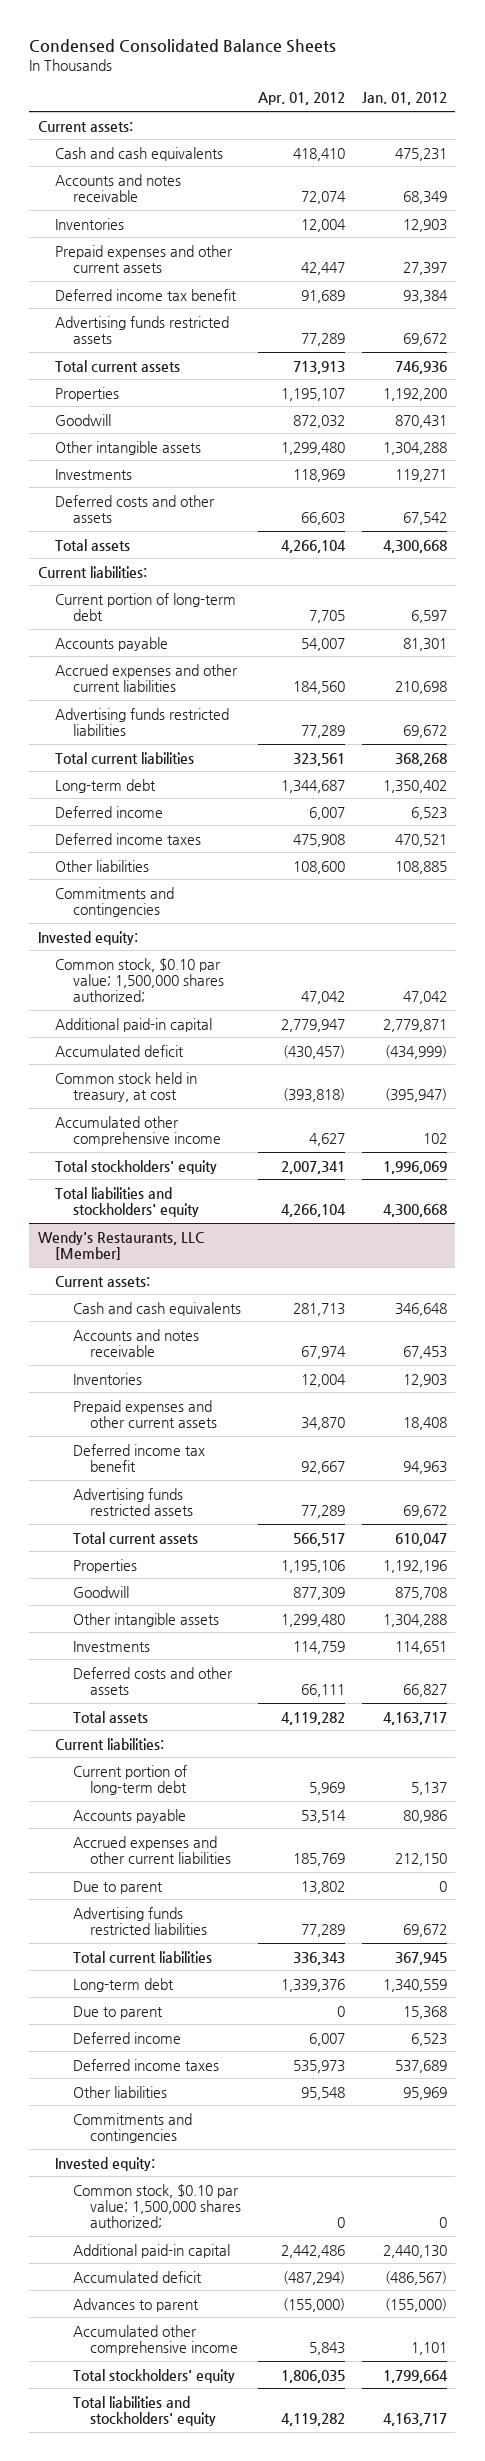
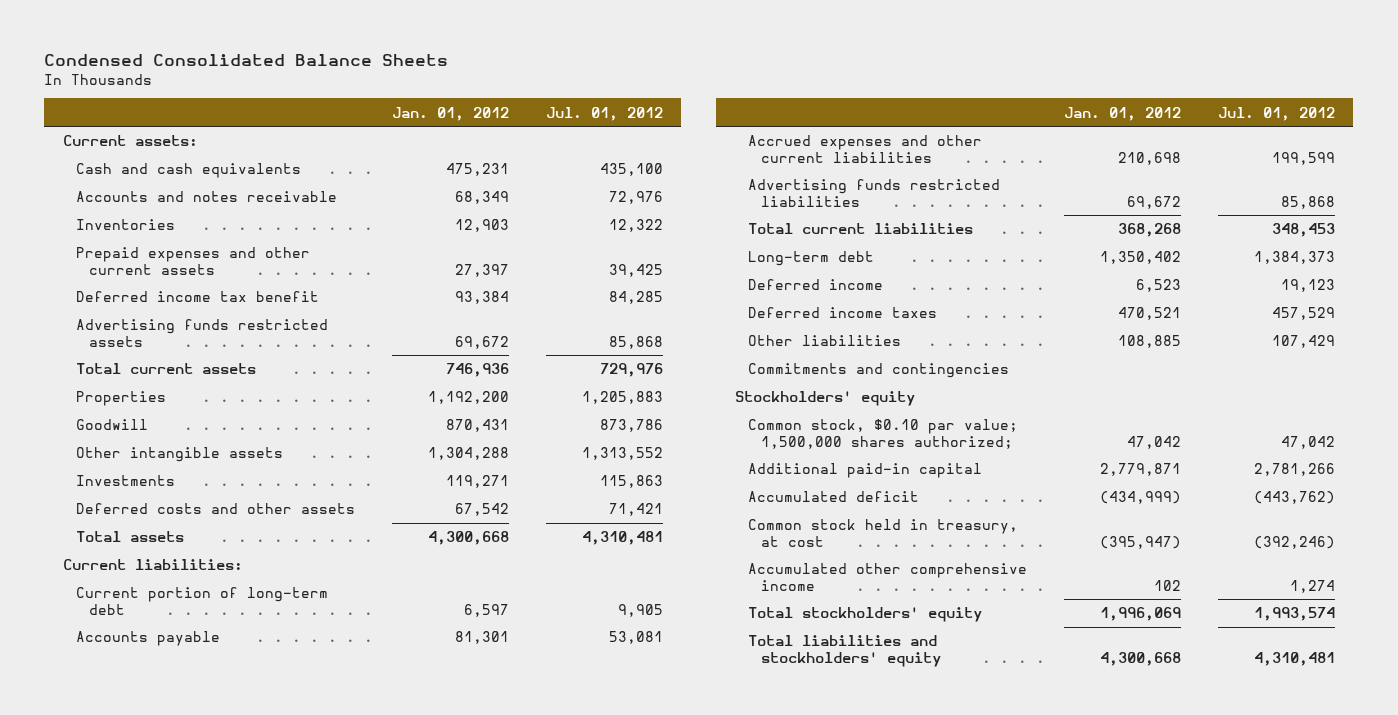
[258,92,346,106] Apr. 01, 2012 -> none
none -> [545,106,663,121] Jul. 01, 2012
[37,930,138,945] Invested equity: -> [734,391,915,407] Stockholders' equity
[37,1230,204,1260] Wendy's Restaurants, LLC [Member] -> none
[55,1275,151,1287] Current assets: -> none
[72,1301,241,1316] Cash and cash equivalents -> none
[72,1328,199,1357] Accounts and notes receivable -> none
[72,1372,142,1385] Inventories -> none
[72,1399,218,1428] Prepaid expenses and other current assets -> none
[72,1443,205,1472] Deferred income tax benefit -> none
[72,1487,194,1516] Advertising funds restricted assets -> none
[72,1531,198,1544] Total current assets -> none
[72,1558,137,1573] Properties -> none
[72,1585,129,1598] Goodwill -> none
[72,1612,219,1627] Other intangible assets -> none
[72,1640,150,1652] Investments -> none
[72,1666,233,1695] Deferred costs and other assets -> none
[72,1710,148,1723] Total assets -> none
[55,1737,165,1750] Current liabilities: -> none
[72,1764,188,1795] Current portion of long-term debt -> none
[72,1808,186,1823] Accounts payable -> none
[72,1835,232,1864] Accrued expenses and other current liabilities -> none
[72,1880,163,1894] Due to parent -> none
[72,1906,208,1935] Advertising funds restricted liabilities -> none
[72,1950,212,1963] Total current liabilities -> none
[72,1977,174,1992] Long-term debt -> none
[72,2005,163,2019] Due to parent -> none
[72,2031,181,2044] Deferred income -> none
[72,2058,219,2071] Deferred income taxes -> none
[72,2085,167,2098] Other liabilities -> none
[72,2112,192,2143] Commitments and contingencies -> none
[55,2156,156,2171] Invested equity: -> none
[72,2183,242,2229] Common stock, $0.10 par value; 1,500,000 shares authorized; -> none
[72,2243,230,2258] Additional paid-in capital -> none
[72,2270,202,2283] Accumulated deficit -> none
[72,2297,199,2312] Advances to parent -> none
[72,2324,239,2355] Accumulated other comprehensive income -> none
[72,2368,235,2383] Total stockholders' equity -> none
[72,2395,217,2426] Total liabilities and stockholders' equity -> none

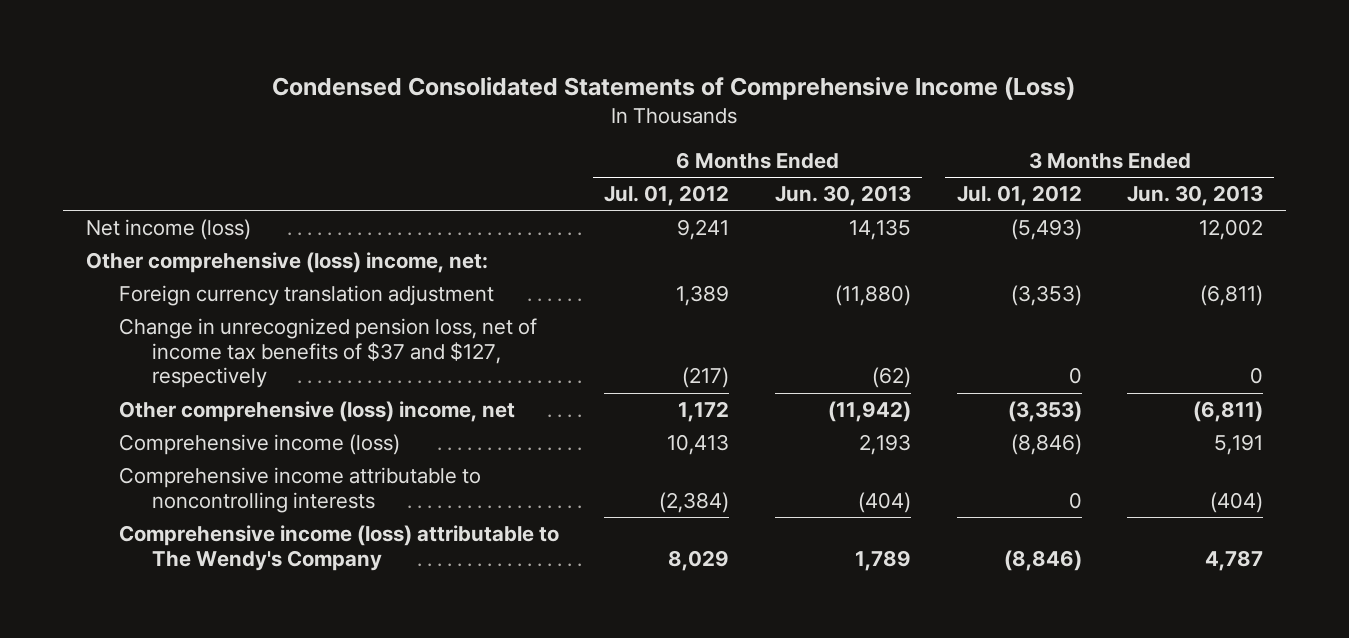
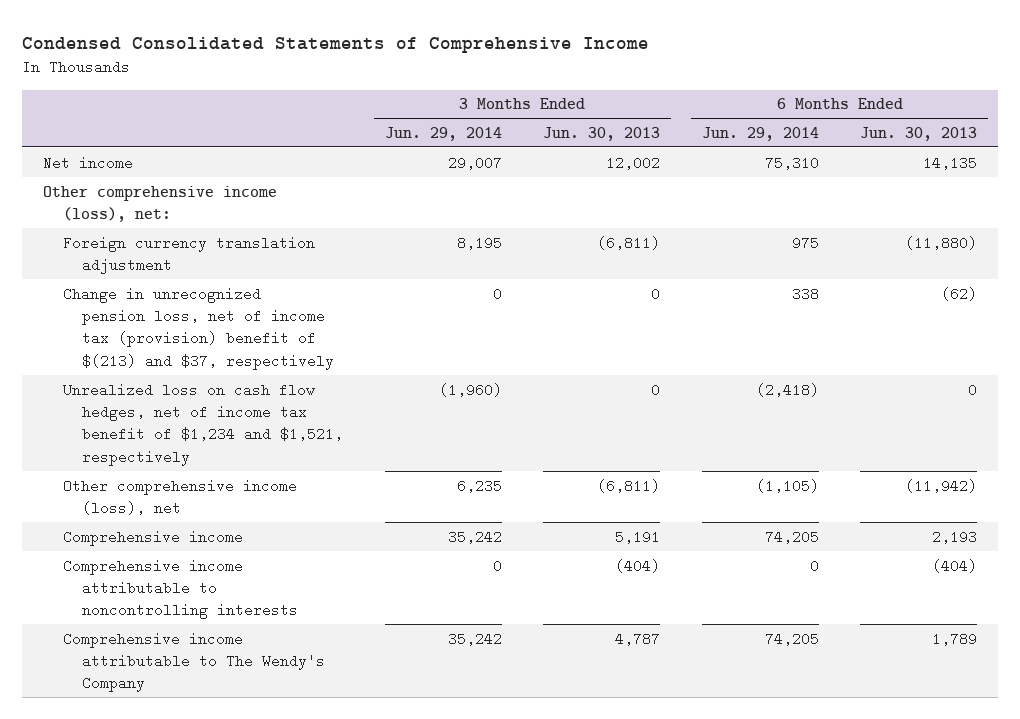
[272,77,1076,101] Condensed Consolidated Statements of Comprehensive Income (Loss) -> [22,37,650,54] Condensed Consolidated Statements of Comprehensive Income
[604,184,730,206] Jul. 01, 2012 -> none
[956,184,1082,206] Jul. 01, 2012 -> none
none -> [384,126,502,141] Jun. 29, 2014
none -> [701,126,819,141] Jun. 29, 2014
[85,218,251,240] Net income (loss) -> [43,155,134,170] Net income
[85,251,488,273] Other comprehensive (loss) income, net: -> [43,185,278,222] Other comprehensive income (loss), net:
[118,317,537,389] Change in unrecognized pension loss, net of income tax benefits of $37 and $127, respectively -> [62,286,335,370] Change in unrecognized pension loss, net of income tax (provision) benefit of $(213) and $37, respectively
none -> [62,382,344,466] Unrealized loss on cash flow hedges, net of income tax benefit of $1,234 and $1,521, respectively
[118,400,515,422] Other comprehensive (loss) income, net -> [62,478,297,515] Other comprehensive income (loss), net
[118,433,400,455] Comprehensive income (loss) -> [62,529,243,546] Comprehensive income
[118,524,559,571] Comprehensive income (loss) attributable to The Wendy's Company -> [62,631,326,693] Comprehensive income attributable to The Wendy's Company

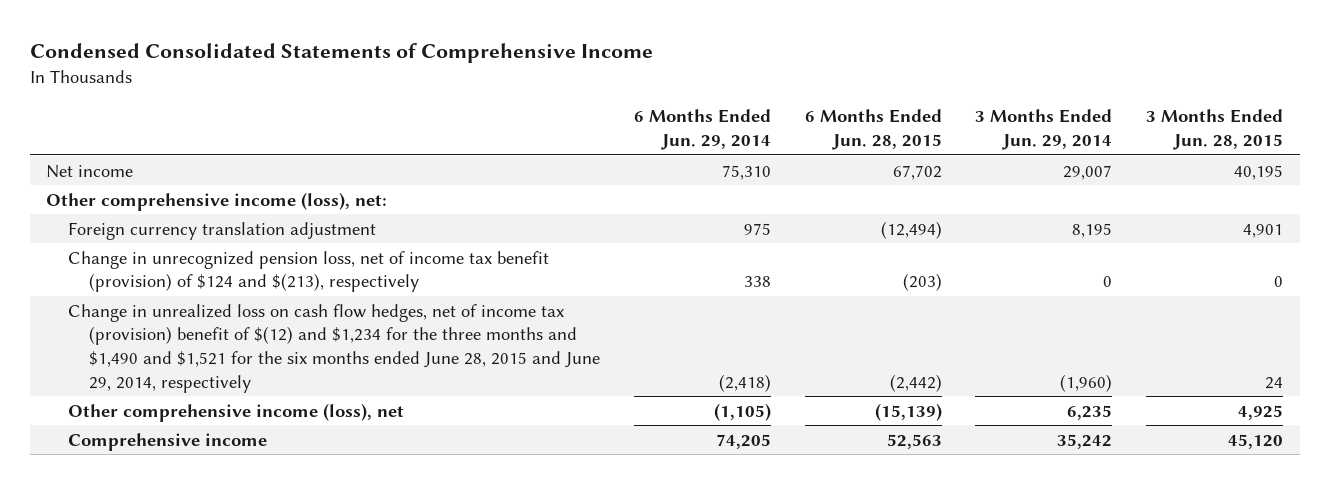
[543,126,661,141] Jun. 30, 2013 -> none
[860,126,978,141] Jun. 30, 2013 -> none
none -> [804,109,942,151] 6 Months Ended Jun. 28, 2015
none -> [1146,109,1284,151] 3 Months Ended Jun. 28, 2015
[62,286,335,370] Change in unrecognized pension loss, net of income tax (provision) benefit of $(213) and $37, respectively -> [67,250,549,293] Change in unrecognized pension loss, net of income tax benefit (provision) of $124 and $(213), respectively
[62,382,344,466] Unrealized loss on cash flow hedges, net of income tax benefit of $1,234 and $1,521, respectively -> [67,303,601,393] Change in unrealized loss on cash flow hedges, net of income tax (provision) benefit of $(12) and $1,234 for the three months and $1,490 and $1,521 for the six months ended June 28, 2015 and June 29, 2014, respectively
[62,558,299,620] Comprehensive income attributable to noncontrolling interests -> none
[62,631,326,693] Comprehensive income attributable to The Wendy's Company -> none

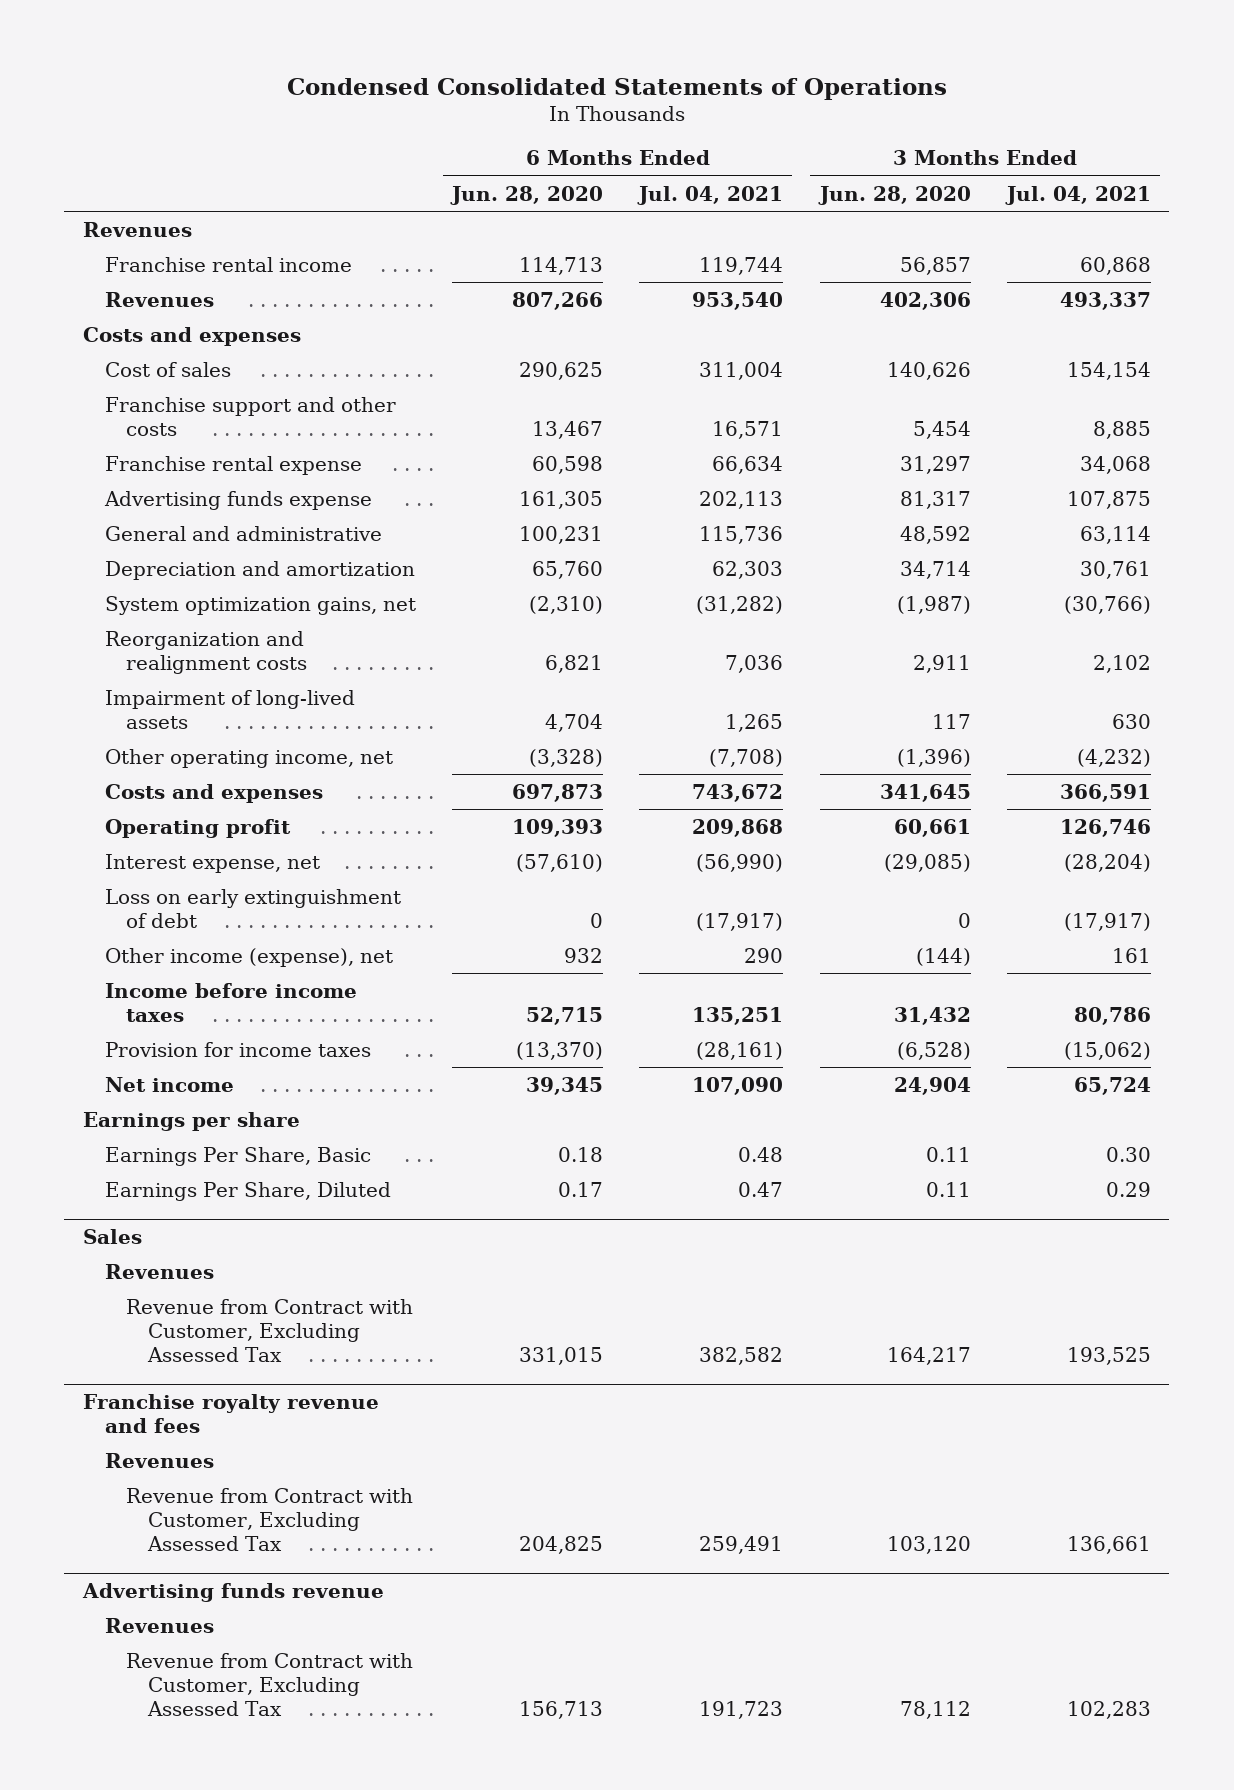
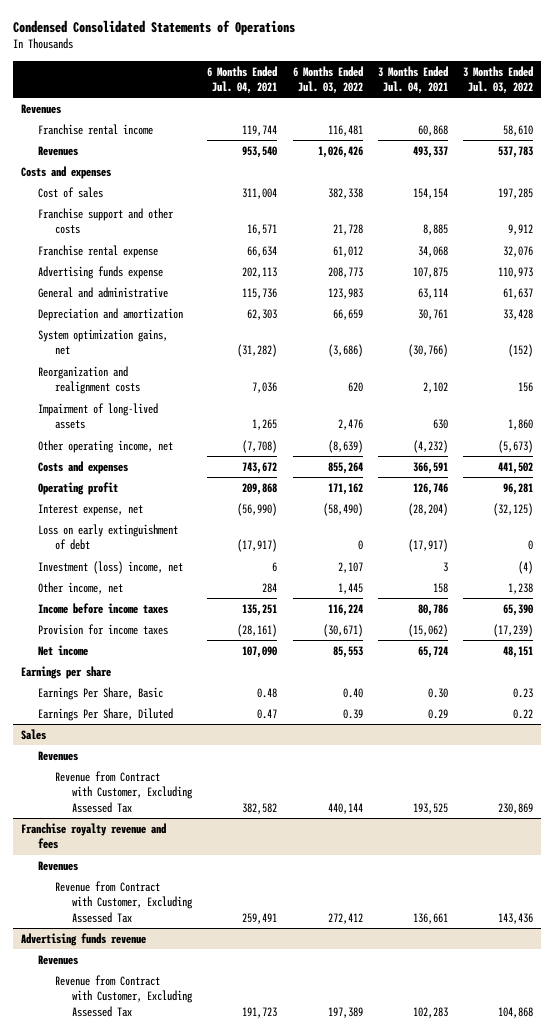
[449,185,603,205] Jun. 28, 2020 -> none
[817,185,971,205] Jun. 28, 2020 -> none
none -> [292,65,363,94] 6 Months Ended Jul. 03, 2022
none -> [463,65,534,94] 3 Months Ended Jul. 03, 2022
none -> [37,560,183,574] Investment (loss) income, net
[104,947,393,967] Other income (expense), net -> [37,581,123,594] Other income, net
[744,947,784,963] 290 -> [262,582,278,593] 284
[1111,947,1151,963] 161 -> [432,582,448,593] 158

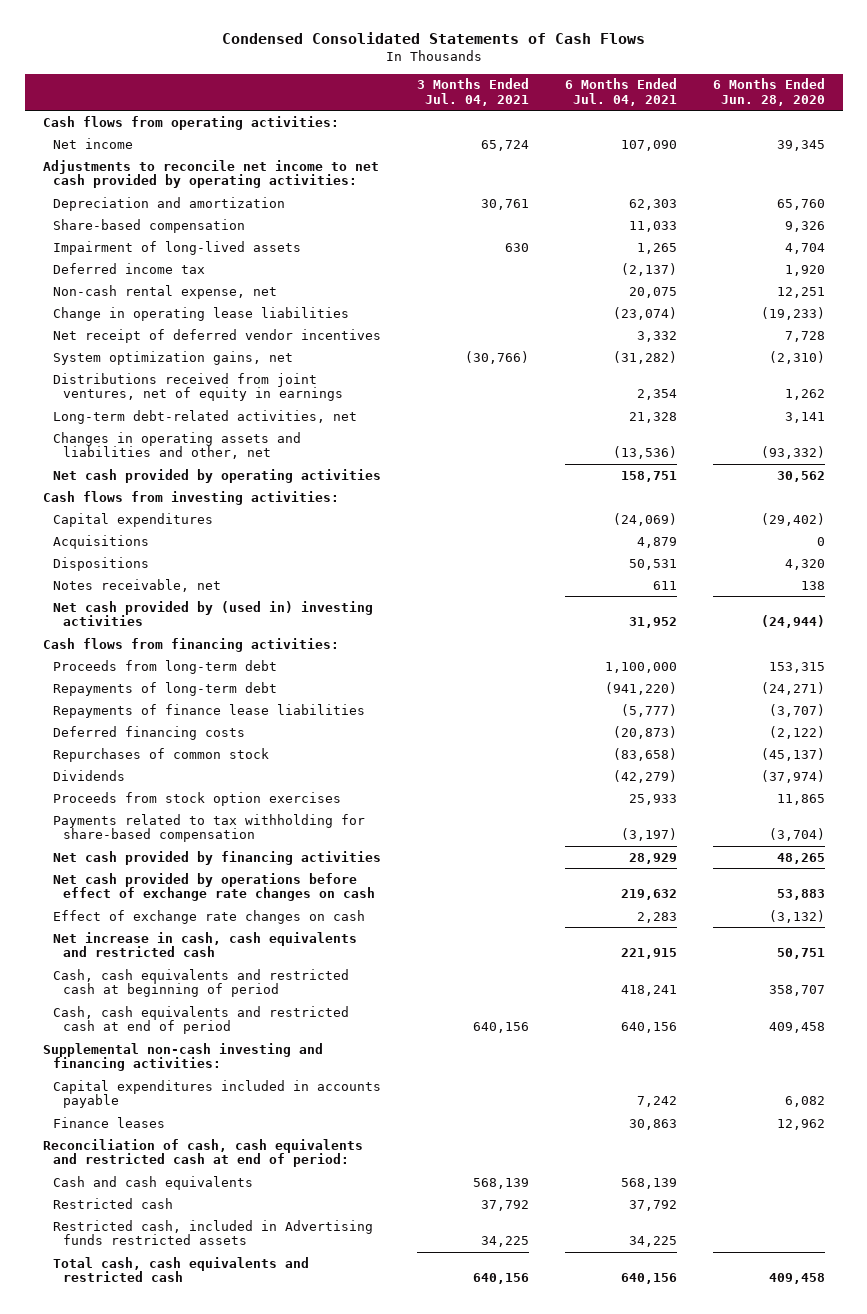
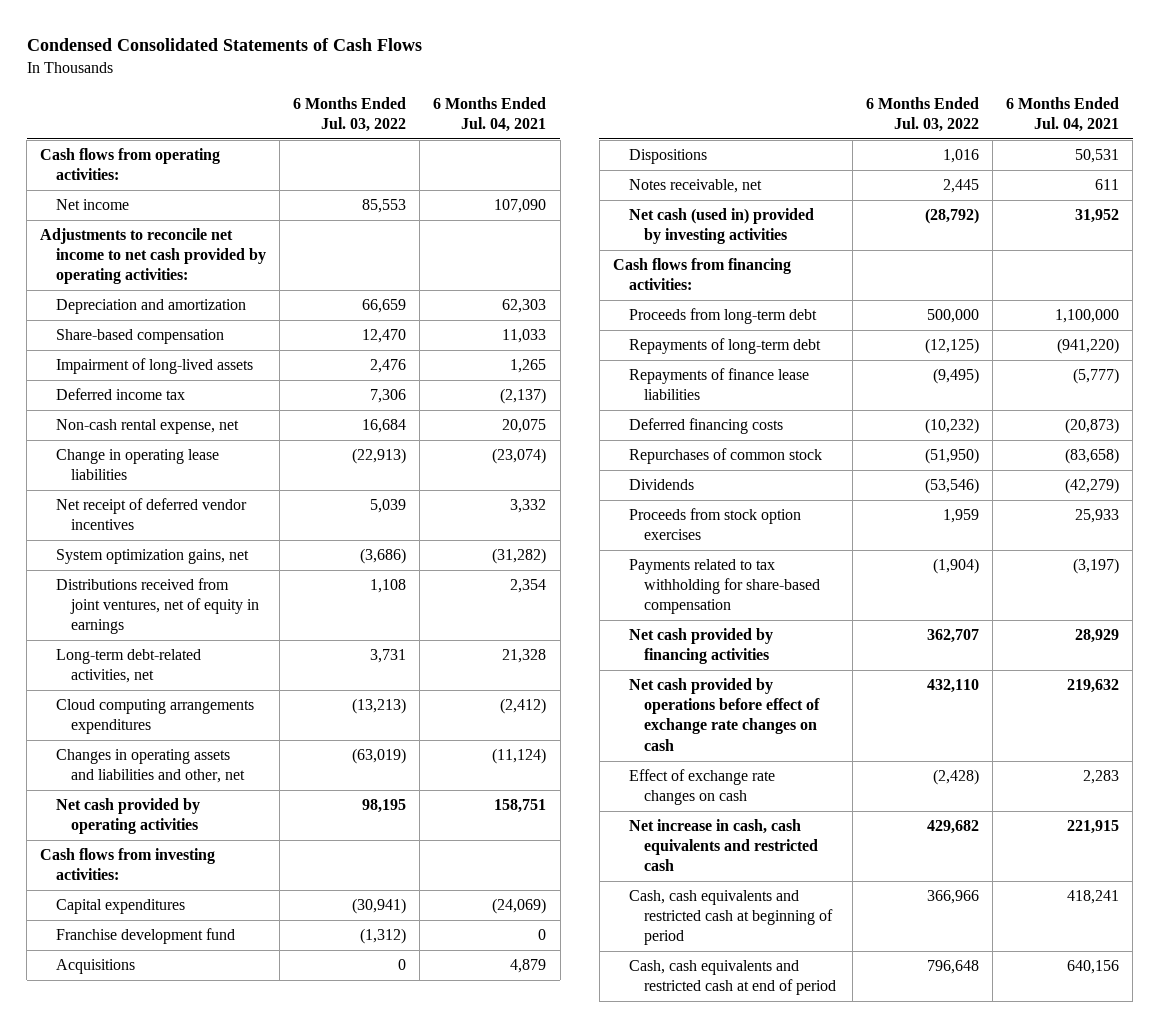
[416,78,529,106] 3 Months Ended Jul. 04, 2021 -> none
[712,78,825,106] 6 Months Ended Jun. 28, 2020 -> none
none -> [293,96,407,132] 6 Months Ended Jul. 03, 2022
none -> [55,699,254,735] Cloud computing arrangements expenditures
[612,446,677,460] (13,536) -> [492,748,547,765] (11,124)
none -> [55,928,235,945] Franchise development fund
[52,600,373,627] Net cash provided by (used in) investing activities -> [628,208,814,245] Net cash (used in) provided by investing activities
[42,1042,323,1072] Supplemental non-cash investing and financing activities: -> none
[52,1079,381,1109] Capital expenditures included in accounts payable -> none
[52,1116,165,1128] Finance leases -> none
[42,1138,363,1168] Reconciliation of cash, cash equivalents and restricted cash at end of period: -> none
[52,1175,253,1190] Cash and cash equivalents -> none
[52,1197,173,1209] Restricted cash -> none
[52,1219,373,1246] Restricted cash, included in Advertising funds restricted assets -> none
[52,1256,309,1283] Total cash, cash equivalents and restricted cash -> none

